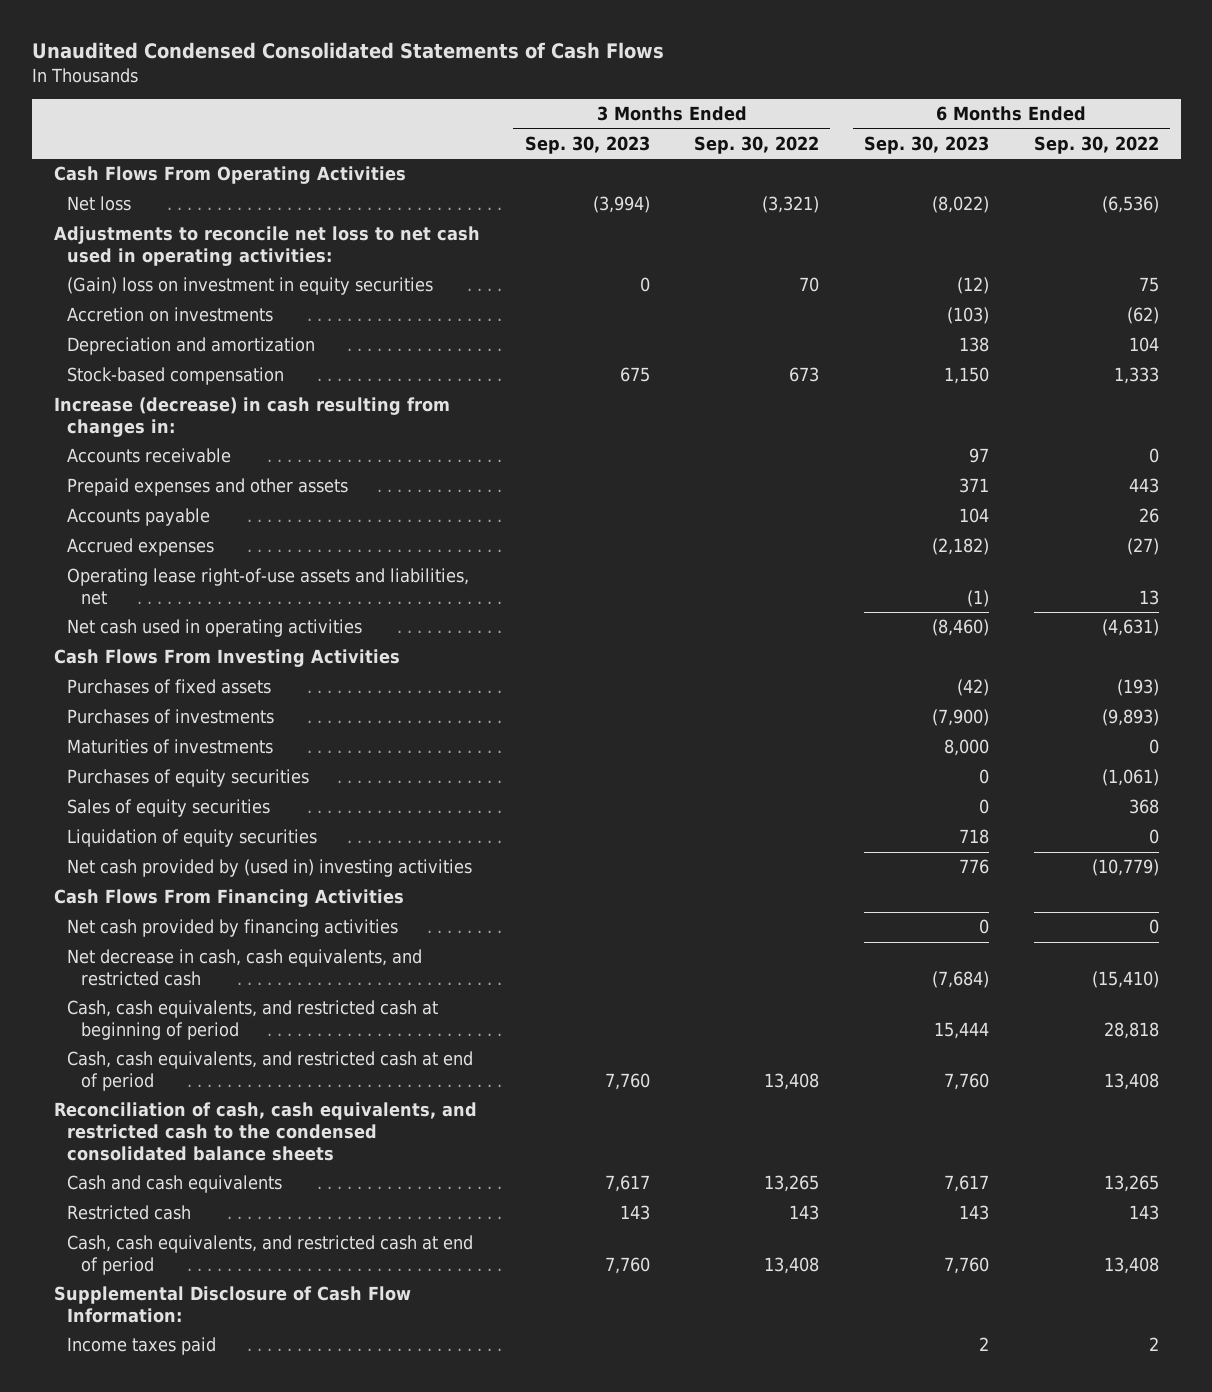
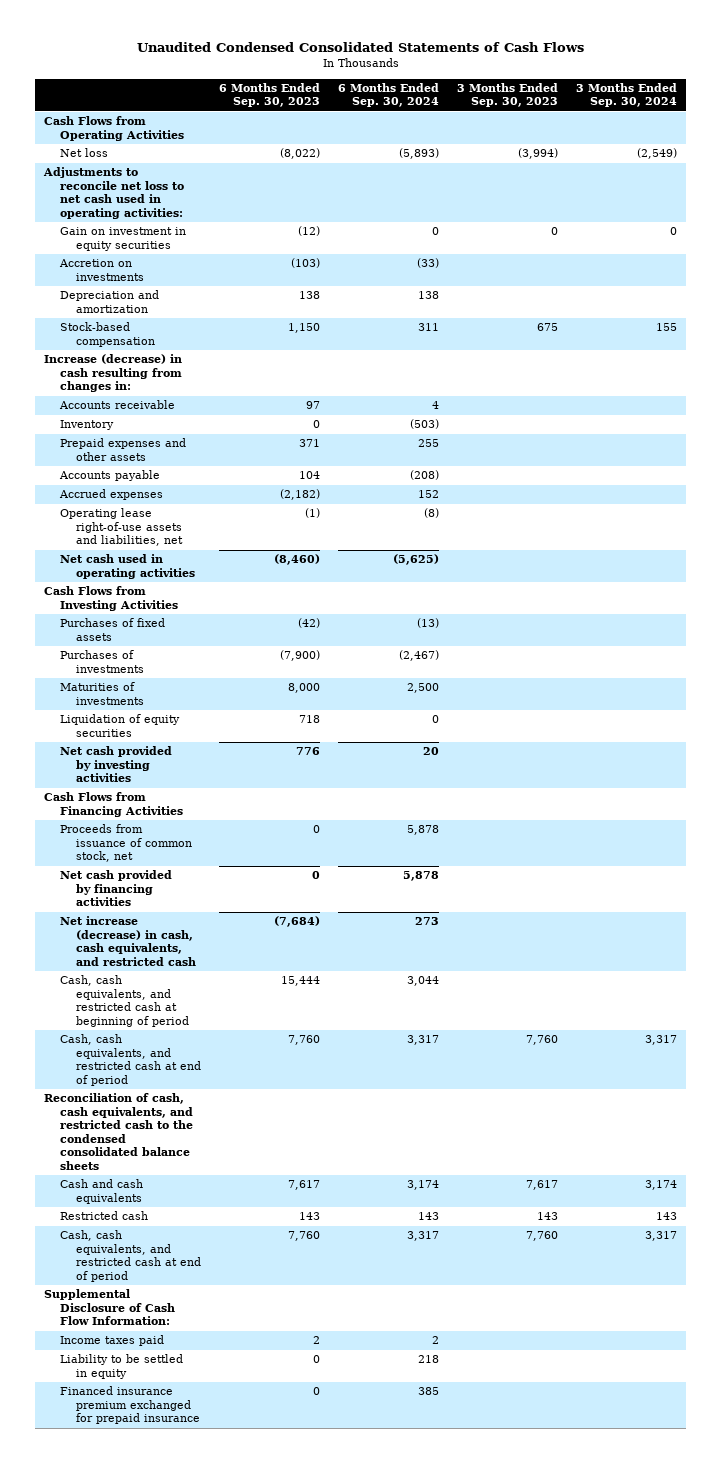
[694,135,820,154] Sep. 30, 2022 -> none
[1033,135,1159,154] Sep. 30, 2022 -> none
none -> [338,82,440,108] 6 Months Ended Sep. 30, 2024
none -> [576,82,678,108] 3 Months Ended Sep. 30, 2024
[53,166,406,185] Cash Flows From Operating Activities -> [43,116,185,141] Cash Flows from Operating Activities
[67,277,434,296] (Gain) loss on investment in equity securities -> [60,227,187,251] Gain on investment in equity securities
none -> [60,420,115,431] Inventory
[53,649,400,668] Cash Flows From Investing Activities -> [43,586,179,611] Cash Flows from Investing Activities
[67,769,310,788] Purchases of equity securities -> none
[67,799,271,818] Sales of equity securities -> none
[67,859,473,878] Net cash provided by (used in) investing activities -> [60,746,173,783] Net cash provided by investing activities
[53,889,404,908] Cash Flows From Financing Activities -> [43,792,184,817] Cash Flows from Financing Activities
none -> [60,824,193,863] Proceeds from issuance of common stock, net
[67,949,423,986] Net decrease in cash, cash equivalents, and restricted cash -> [60,916,197,966] Net increase (decrease) in cash, cash equivalents, and restricted cash
none -> [60,1354,184,1379] Liability to be settled in equity
none -> [60,1386,201,1425] Financed insurance premium exchanged for prepaid insurance

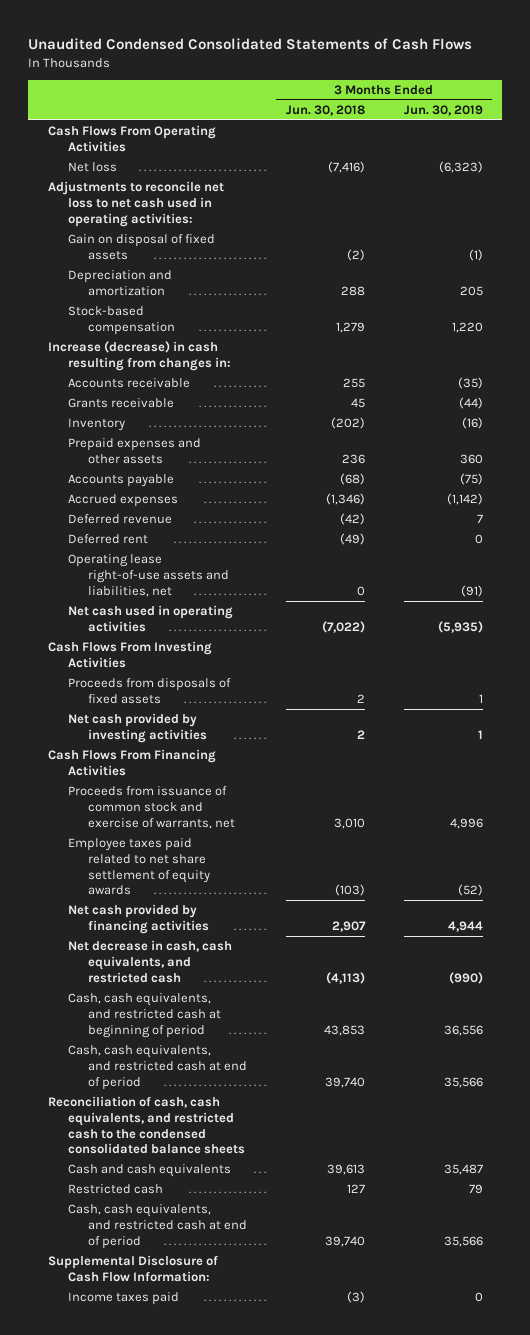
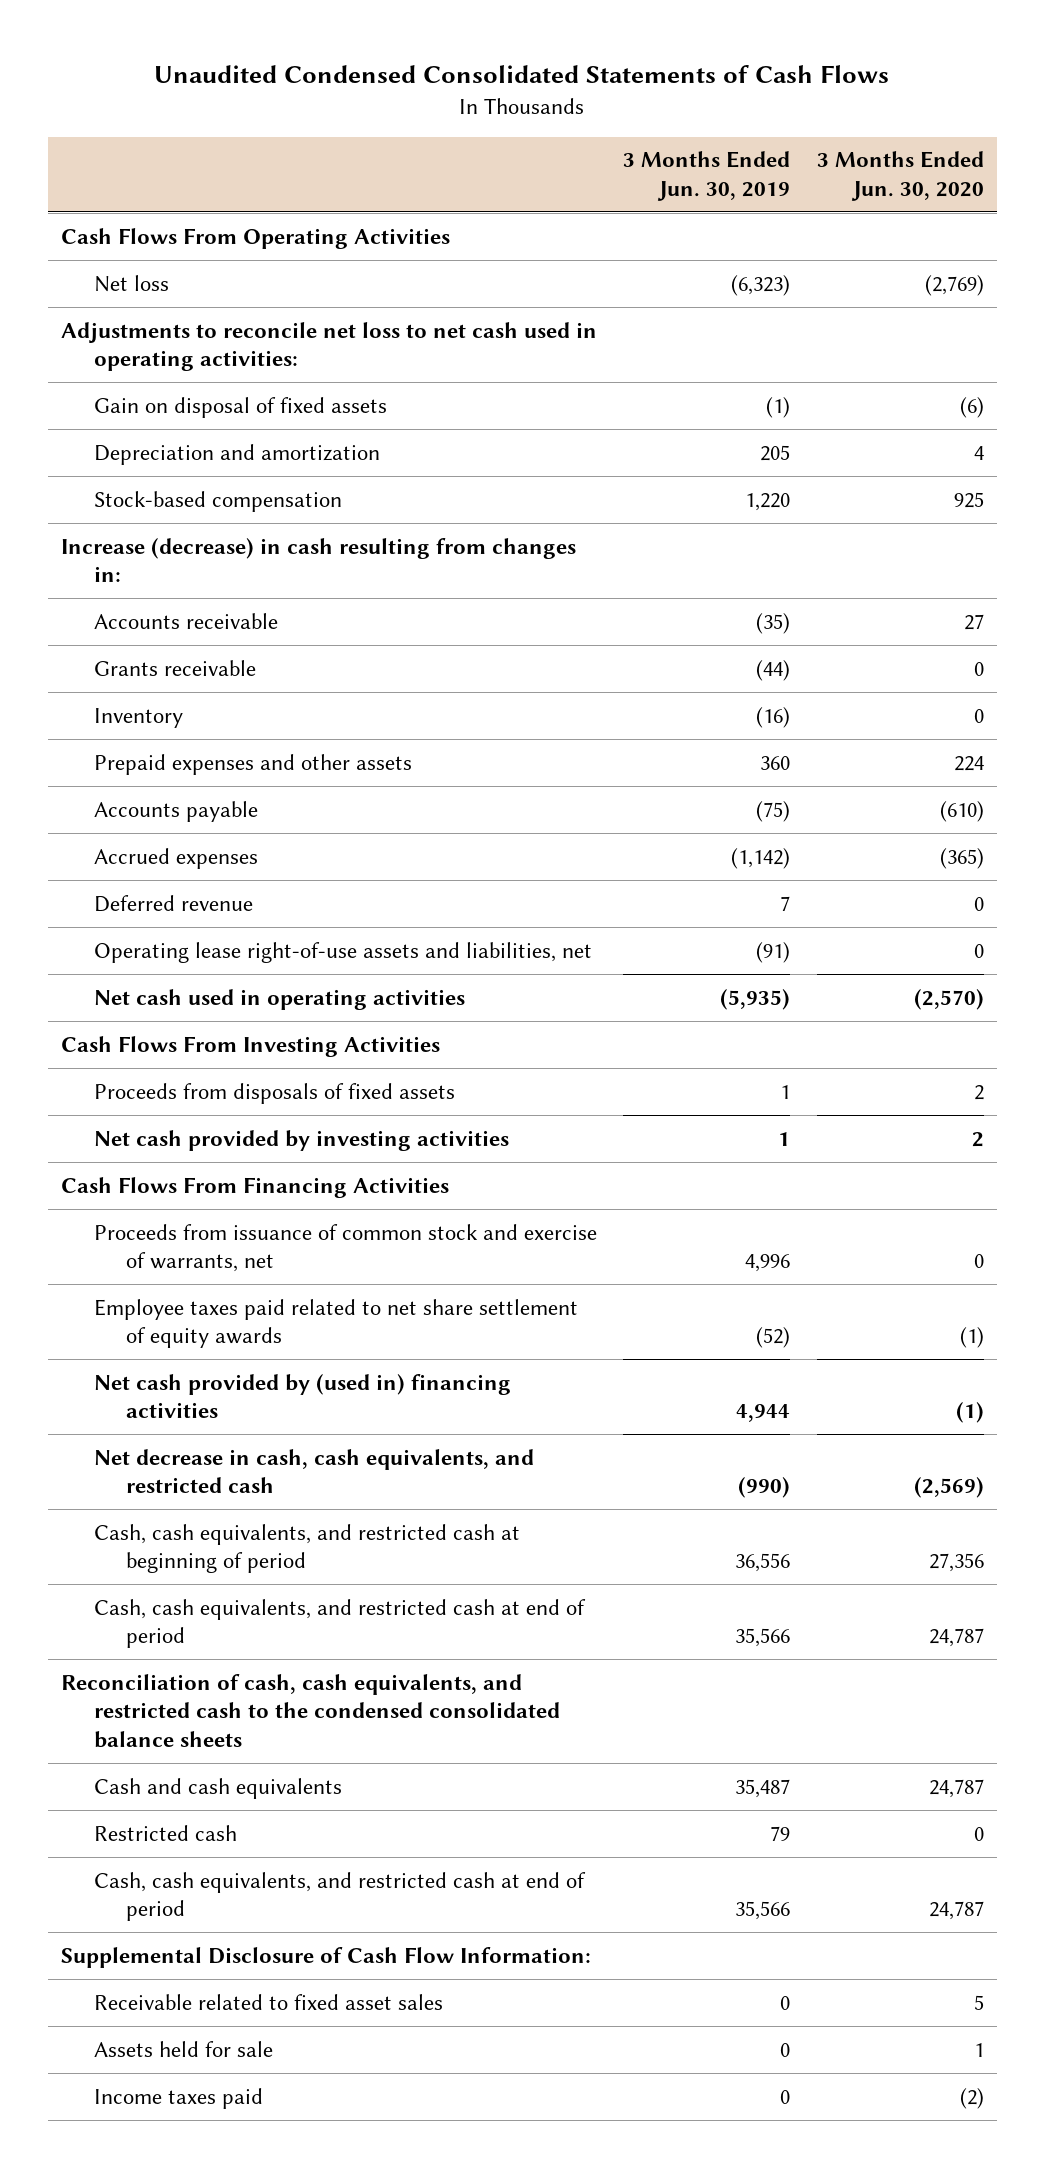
[285,104,365,116] Jun. 30, 2018 -> none
none -> [816,151,984,201] 3 Months Ended Jun. 30, 2020
[67,534,148,545] Deferred rent -> none
[67,904,209,934] Net cash provided by financing activities -> [93,1373,511,1419] Net cash provided by (used in) financing activities
none -> [93,1993,443,2010] Receivable related to fixed asset sales
none -> [93,2040,273,2057] Assets held for sale

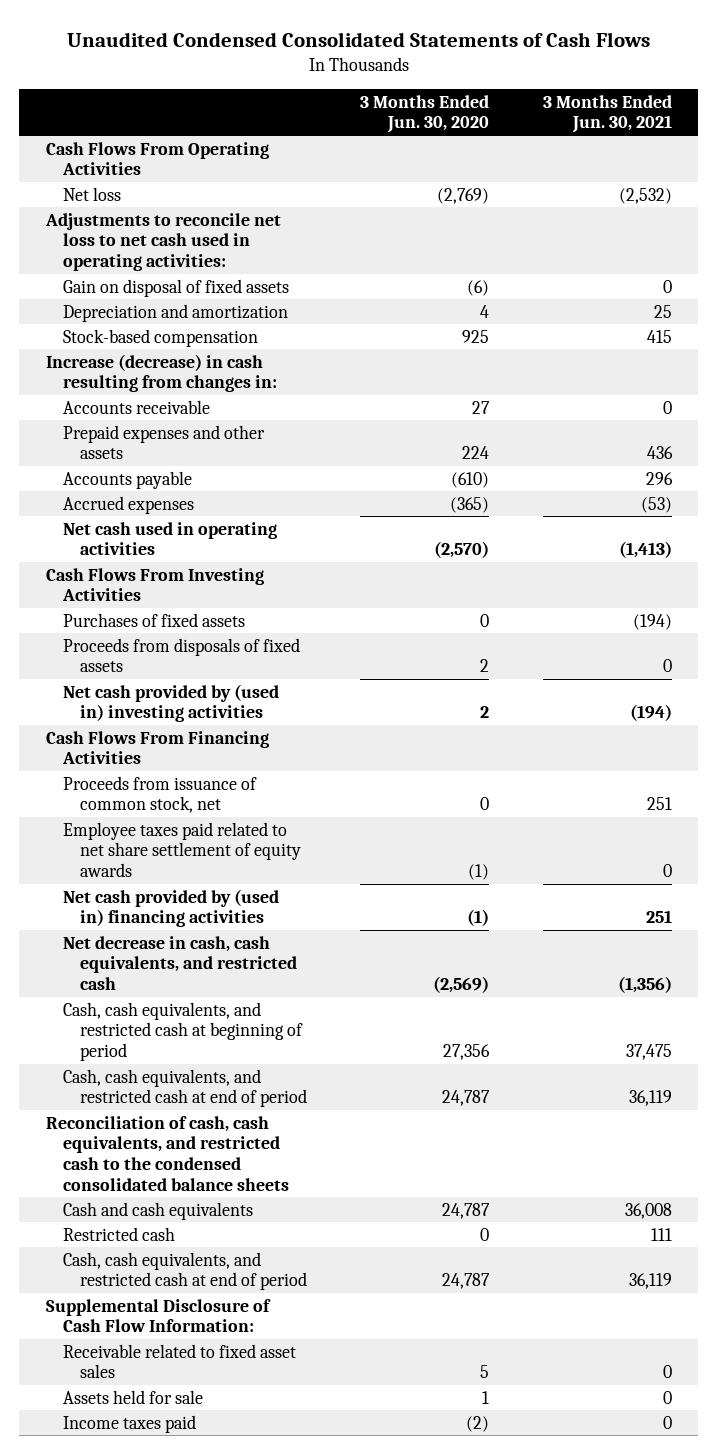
[623,151,791,201] 3 Months Ended Jun. 30, 2019 -> none
none -> [542,94,672,134] 3 Months Ended Jun. 30, 2021
[93,659,256,676] Grants receivable -> none
[93,707,183,728] Inventory -> none
[93,894,253,912] Deferred revenue -> none
[93,941,592,963] Operating lease right-of-use assets and liabilities, net -> none
none -> [62,612,245,627] Purchases of fixed assets
[93,1129,509,1151] Net cash provided by investing activities -> [62,683,279,723] Net cash provided by (used in) investing activities
[93,1223,597,1273] Proceeds from issuance of common stock and exercise of warrants, net -> [62,775,257,814] Proceeds from issuance of common stock, net

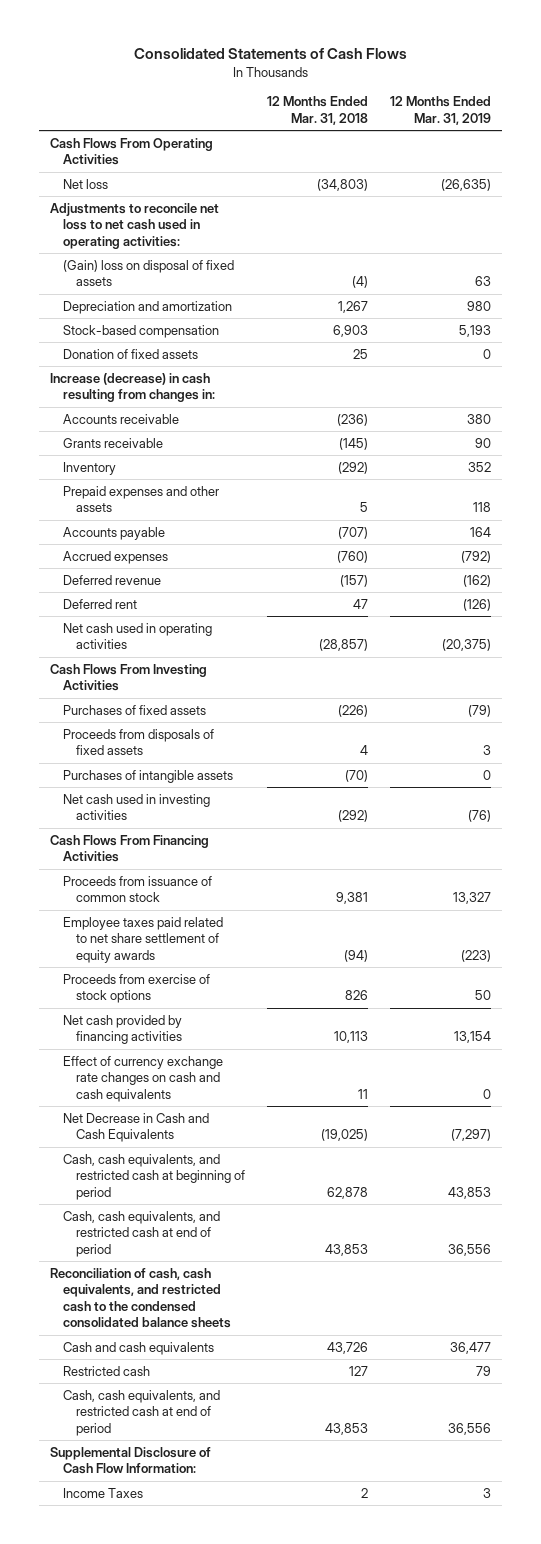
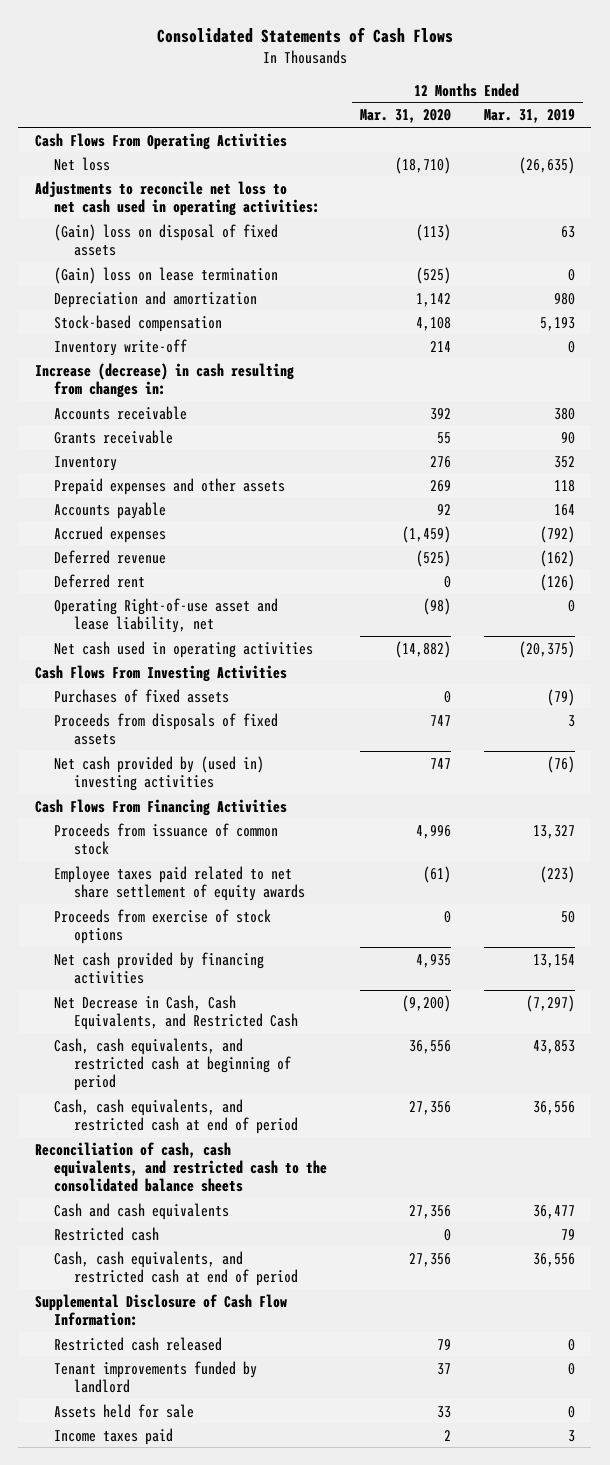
[267,96,369,125] 12 Months Ended Mar. 31, 2018 -> none
none -> [360,109,452,124] Mar. 31, 2020
none -> [54,266,279,284] (Gain) loss on lease termination
[63,348,199,359] Donation of fixed assets -> none
none -> [54,338,188,356] Inventory write-off
none -> [54,597,279,634] Operating Right-of-use asset and lease liability, net
[63,769,234,783] Purchases of intangible assets -> none
[63,793,211,821] Net cash used in investing activities -> [54,755,265,792] Net cash provided by (used in) investing activities
[63,1055,224,1102] Effect of currency exchange rate changes on cash and cash equivalents -> none
[63,1112,210,1143] Net Decrease in Cash and Cash Equivalents -> [54,994,298,1031] Net Decrease in Cash, Cash Equivalents, and Restricted Cash
[49,1267,232,1329] Reconciliation of cash, cash equivalents, and restricted cash to the condensed consolidated balance sheets -> [34,1141,328,1193] Reconciliation of cash, cash equivalents, and restricted cash to the consolidated balance sheets
none -> [54,1336,223,1351] Restricted cash released
none -> [54,1360,258,1394] Tenant improvements funded by landlord
none -> [54,1403,195,1418] Assets held for sale
[63,1487,144,1498] Income Taxes -> [54,1427,174,1445] Income taxes paid

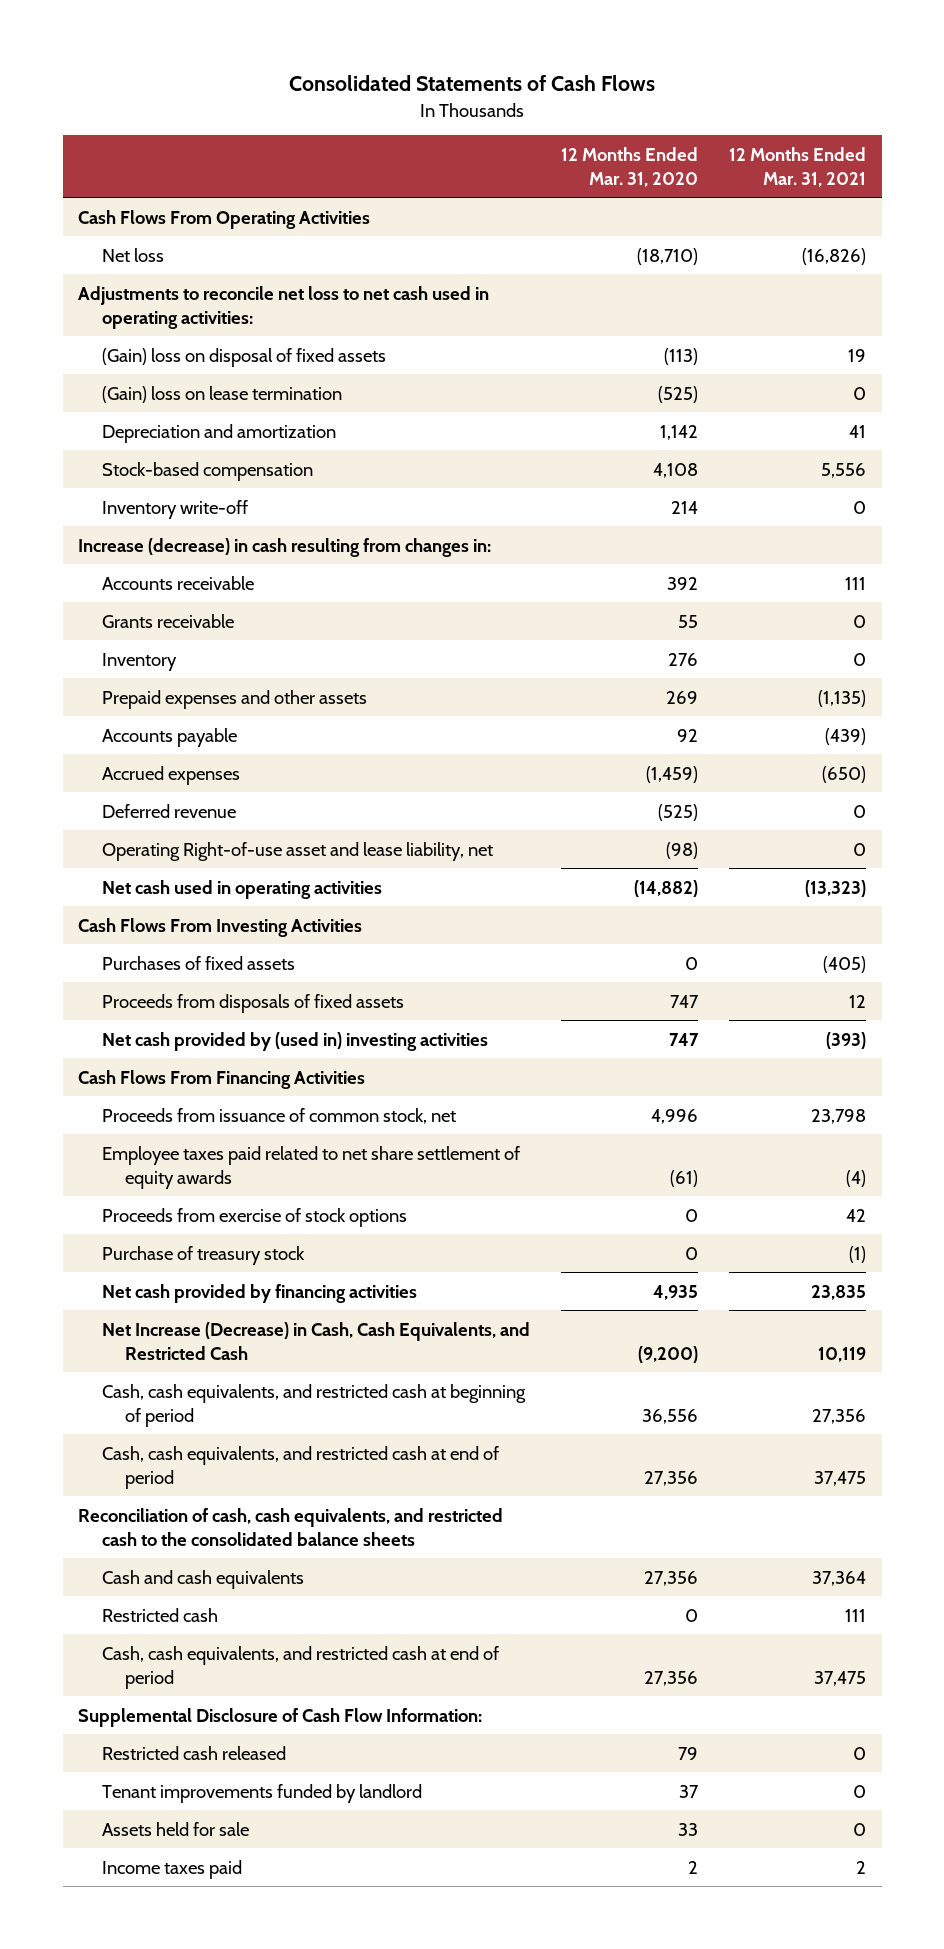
[483,109,575,124] Mar. 31, 2019 -> none
none -> [729,146,867,187] 12 Months Ended Mar. 31, 2021
[54,573,146,588] Deferred rent -> none
[54,822,279,856] Proceeds from issuance of common stock -> [101,1107,456,1124] Proceeds from issuance of common stock, net
none -> [101,1245,305,1265] Purchase of treasury stock
[54,994,298,1031] Net Decrease in Cash, Cash Equivalents, and Restricted Cash -> [101,1321,530,1360] Net Increase (Decrease) in Cash, Cash Equivalents, and Restricted Cash

